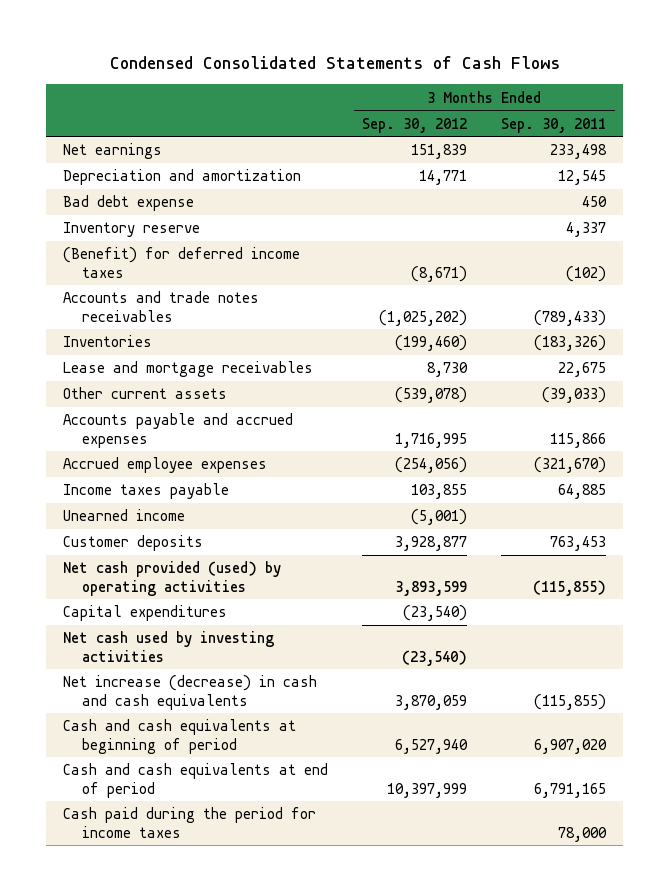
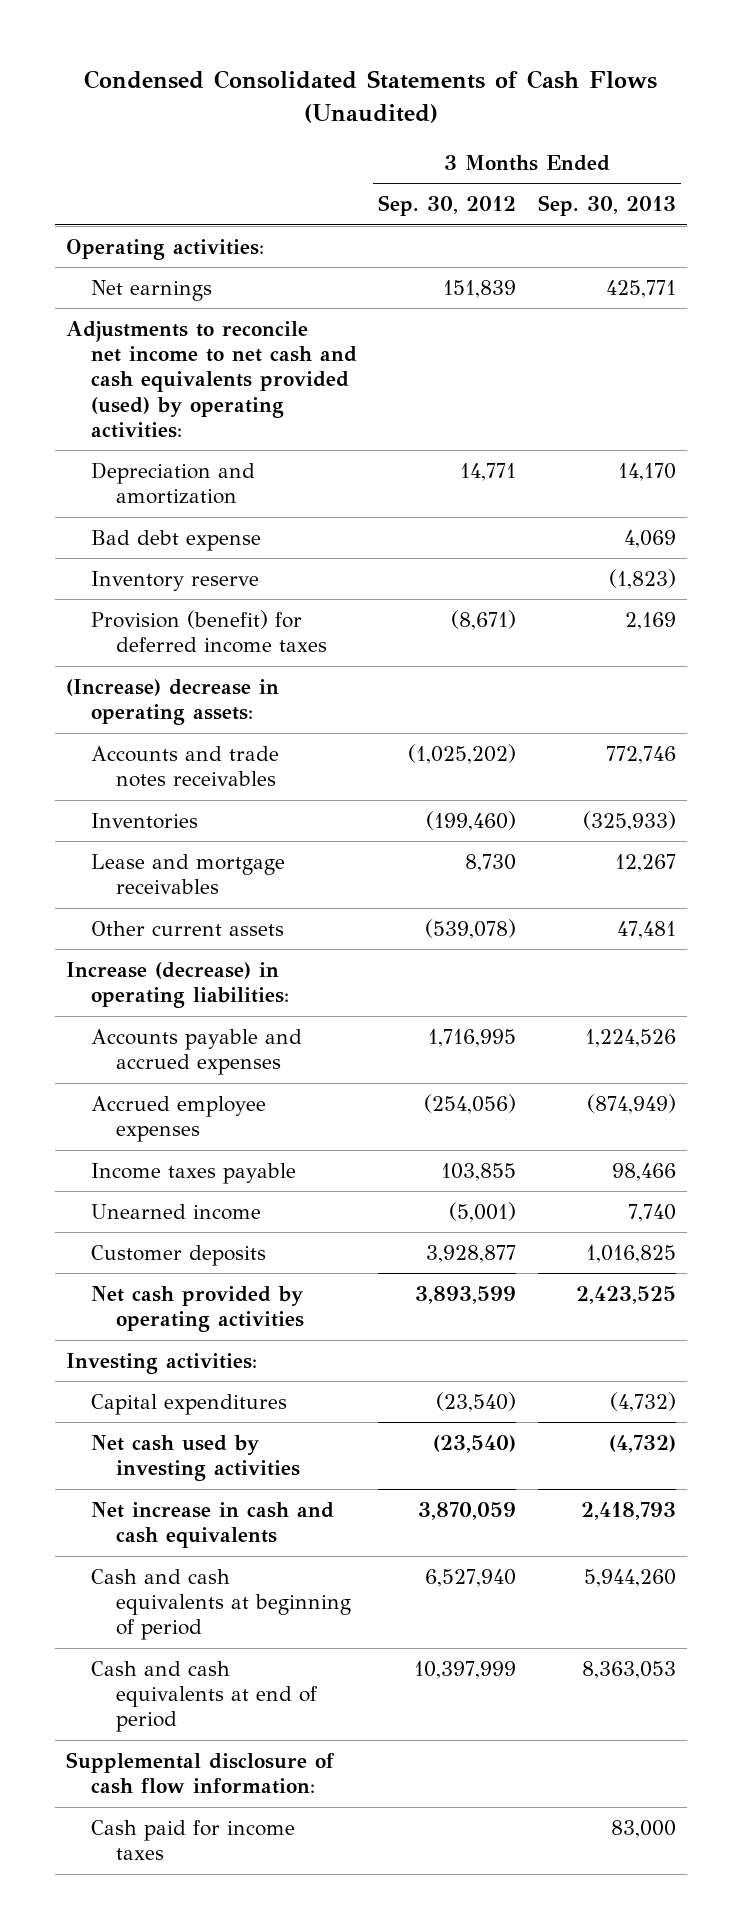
[109,56,560,70] Condensed Consolidated Statements of Cash Flows -> [84,70,658,123] Condensed Consolidated Statements of Cash Flows (Unaudited)
[501,117,607,133] Sep. 30, 2011 -> none
none -> [537,195,676,217] Sep. 30, 2013
none -> [66,238,265,260] Operating activities:
none -> [66,320,357,439] Adjustments to reconcile net income to net cash and cash equivalents provided (used) by operating activities:
[62,247,300,278] (Benefit) for deferred income taxes -> [90,609,327,654] Provision (benefit) for deferred income taxes
none -> [66,678,280,726] (Increase) decrease in operating assets:
none -> [66,961,289,1009] Increase (decrease) in operating liabilities:
[62,561,281,596] Net cash provided (used) by operating activities -> [90,1285,304,1333] Net cash provided by operating activities
none -> [66,1352,258,1374] Investing activities:
[62,675,317,710] Net increase (decrease) in cash and cash equivalents -> [90,1501,334,1549] Net increase in cash and cash equivalents
none -> [66,1751,336,1795] Supplemental disclosure of cash flow information:
[62,807,316,838] Cash paid during the period for income taxes -> [90,1819,295,1861] Cash paid for income taxes

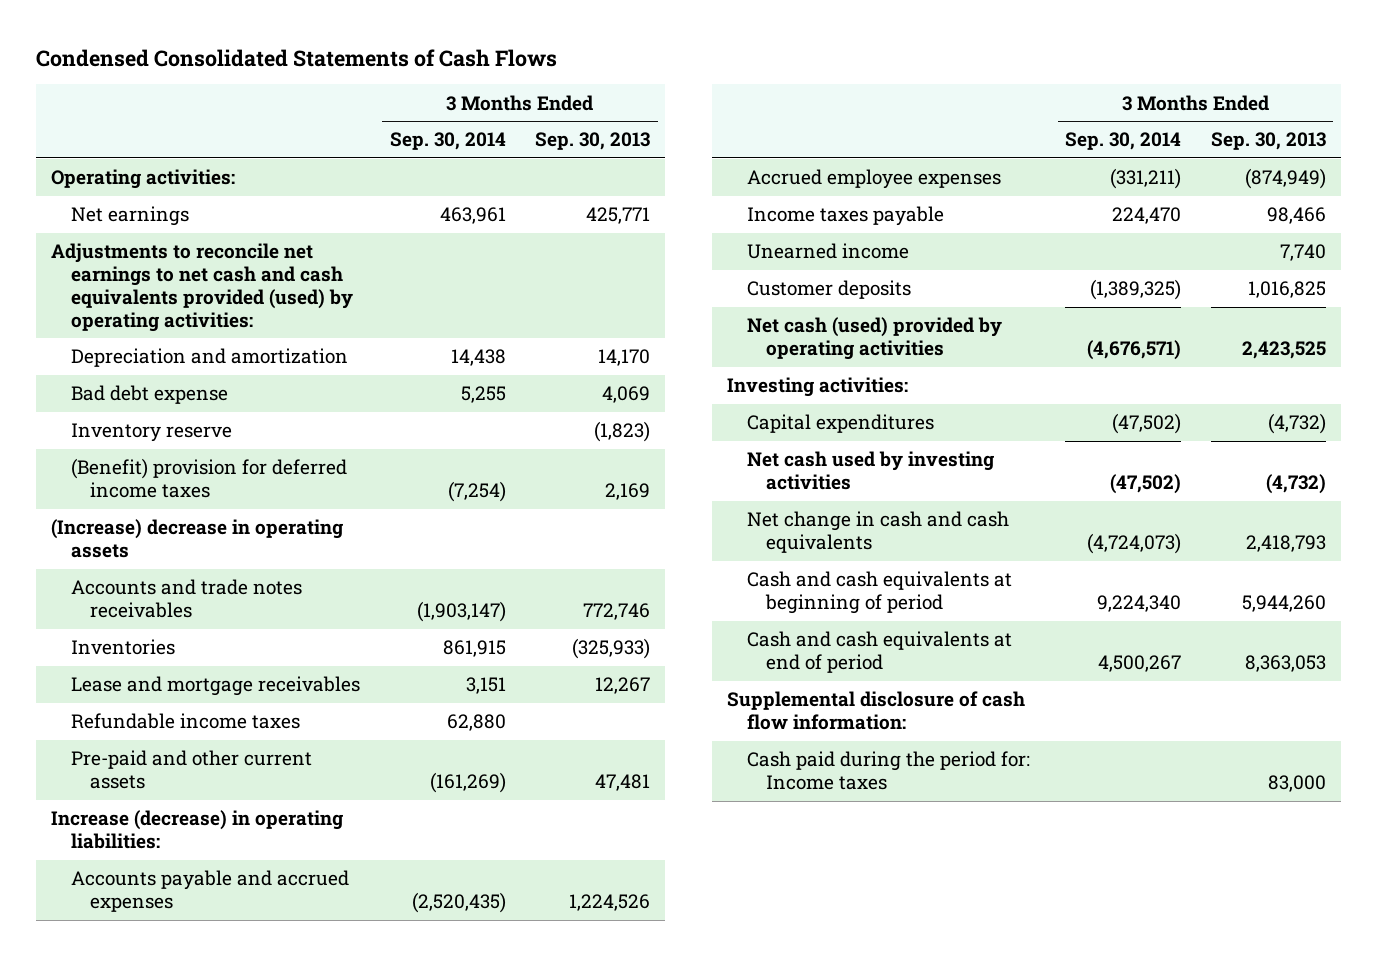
[84,70,658,123] Condensed Consolidated Statements of Cash Flows (Unaudited) -> [36,48,558,67] Condensed Consolidated Statements of Cash Flows
[378,195,517,217] Sep. 30, 2012 -> none
none -> [389,132,506,151] Sep. 30, 2014
[66,320,357,439] Adjustments to reconcile net income to net cash and cash equivalents provided (used) by operating activities: -> [51,243,353,332] Adjustments to reconcile net earnings to net cash and cash equivalents provided (used) by operating activities:
[90,609,327,654] Provision (benefit) for deferred income taxes -> [70,458,347,498] (Benefit) provision for deferred income taxes
[66,678,280,726] (Increase) decrease in operating assets: -> [51,519,344,558] (Increase) decrease in operating assets
none -> [70,713,300,730] Refundable income taxes
[90,920,284,936] Other current assets -> [70,750,312,789] Pre-paid and other current assets
[90,1285,304,1333] Net cash provided by operating activities -> [746,317,1002,360] Net cash (used) provided by operating activities
[90,1501,334,1549] Net increase in cash and cash equivalents -> [746,511,1009,553] Net change in cash and cash equivalents
[90,1819,295,1861] Cash paid for income taxes -> [746,751,1030,790] Cash paid during the period for: Income taxes

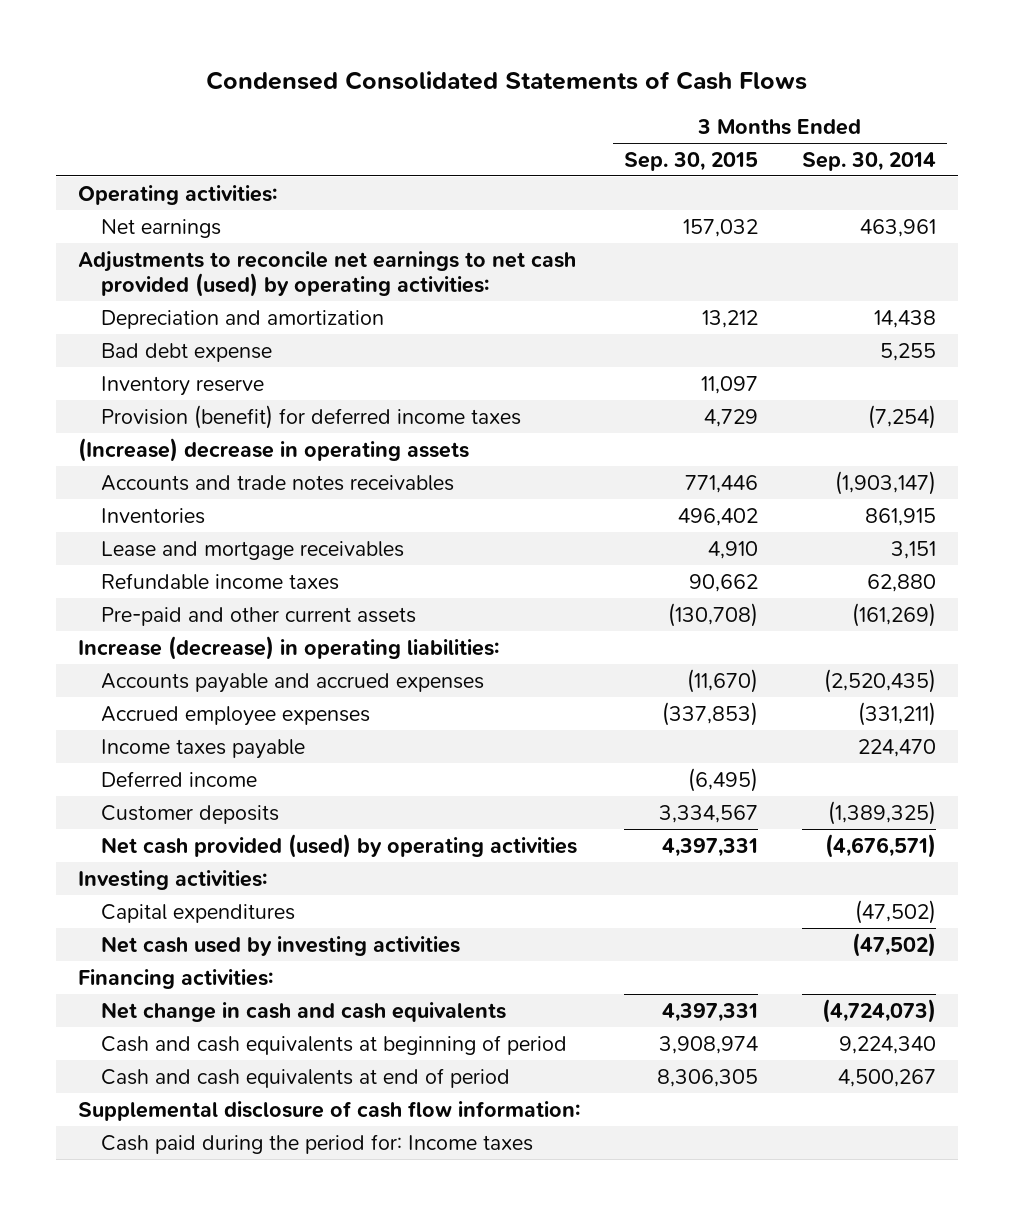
[535,132,651,151] Sep. 30, 2013 -> none
none -> [623,151,758,171] Sep. 30, 2015
[51,243,353,332] Adjustments to reconcile net earnings to net cash and cash equivalents provided (used) by operating activities: -> [77,250,576,297] Adjustments to reconcile net earnings to net cash provided (used) by operating activities:
[70,458,347,498] (Benefit) provision for deferred income taxes -> [100,404,521,429] Provision (benefit) for deferred income taxes
[746,243,909,260] Unearned income -> [100,770,257,787] Deferred income
[746,317,1002,360] Net cash (used) provided by operating activities -> [100,833,577,858] Net cash provided (used) by operating activities
none -> [77,968,273,989] Financing activities:

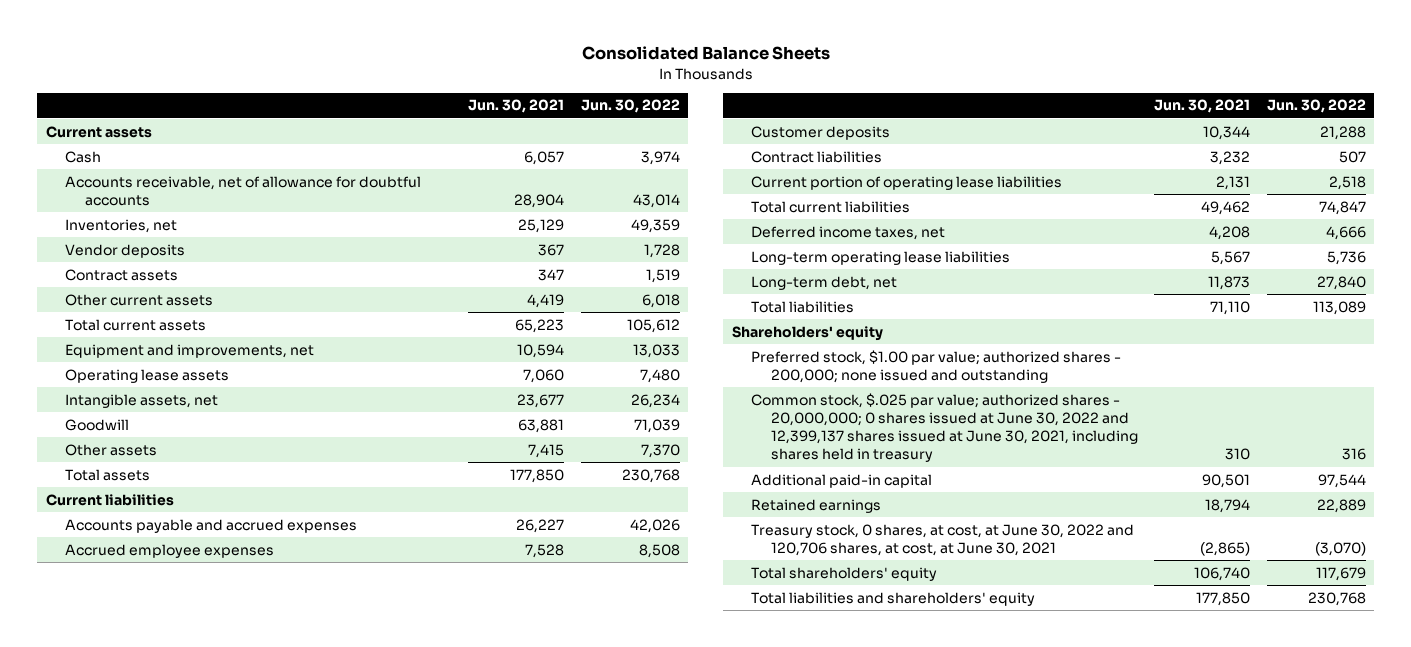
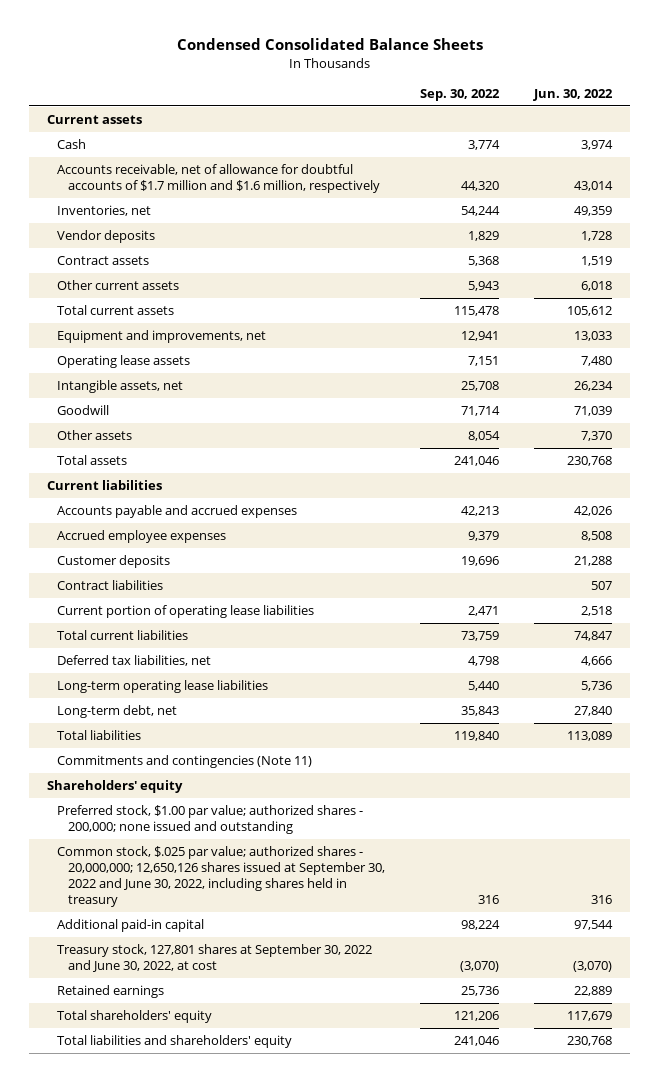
[581,46,830,61] Consolidated Balance Sheets -> [176,37,483,50] Condensed Consolidated Balance Sheets
[468,99,565,114] Jun. 30, 2021 -> none
none -> [419,88,500,101] Sep. 30, 2022
[65,175,422,206] Accounts receivable, net of allowance for doubtful accounts -> [57,164,380,194] Accounts receivable, net of allowance for doubtful accounts of $1.7 million and $1.6 million, respectively
[751,225,946,240] Deferred income taxes, net -> [57,655,212,667] Deferred tax liabilities, net
none -> [57,755,313,769] Commitments and contingencies (Note 11)
[751,392,1139,463] Common stock, $.025 par value; authorized shares - 20,000,000; 0 shares issued at June 30, 2022 and 12,399,137 shares issued at June 30, 2021, including shares held in treasury -> [57,846,385,908] Common stock, $.025 par value; authorized shares - 20,000,000; 12,650,126 shares issued at September 30, 2022 and June 30, 2022, including shares held in treasury
none -> [57,944,373,973] Treasury stock, 127,801 shares at September 30, 2022 and June 30, 2022, at cost
[751,523,1135,556] Treasury stock, 0 shares, at cost, at June 30, 2022 and 120,706 shares, at cost, at June 30, 2021 -> none

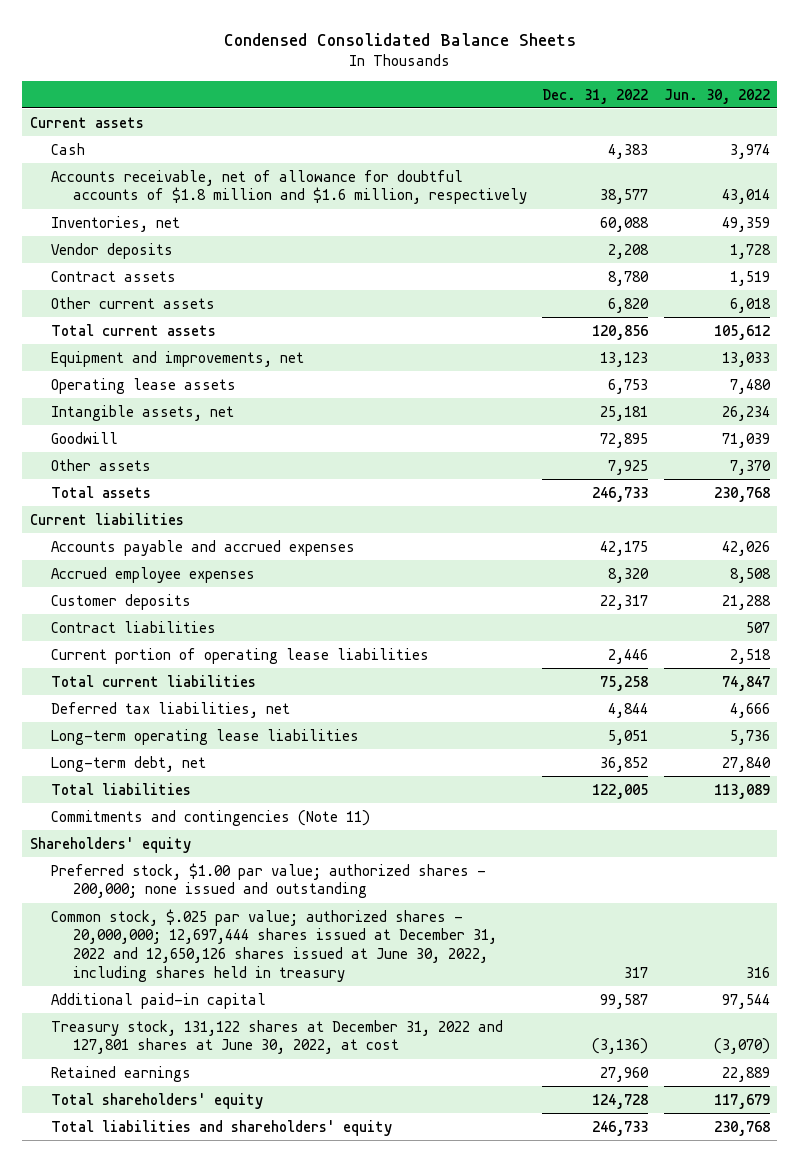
[419,88,500,101] Sep. 30, 2022 -> none
none -> [542,88,649,104] Dec. 31, 2022
[57,164,380,194] Accounts receivable, net of allowance for doubtful accounts of $1.7 million and $1.6 million, respectively -> [51,169,527,205] Accounts receivable, net of allowance for doubtful accounts of $1.8 million and $1.6 million, respectively
[57,846,385,908] Common stock, $.025 par value; authorized shares - 20,000,000; 12,650,126 shares issued at September 30, 2022 and June 30, 2022, including shares held in treasury -> [51,908,497,982] Common stock, $.025 par value; authorized shares - 20,000,000; 12,697,444 shares issued at December 31, 2022 and 12,650,126 shares issued at June 30, 2022, including shares held in treasury
[57,944,373,973] Treasury stock, 127,801 shares at September 30, 2022 and June 30, 2022, at cost -> [51,1019,504,1055] Treasury stock, 131,122 shares at December 31, 2022 and 127,801 shares at June 30, 2022, at cost

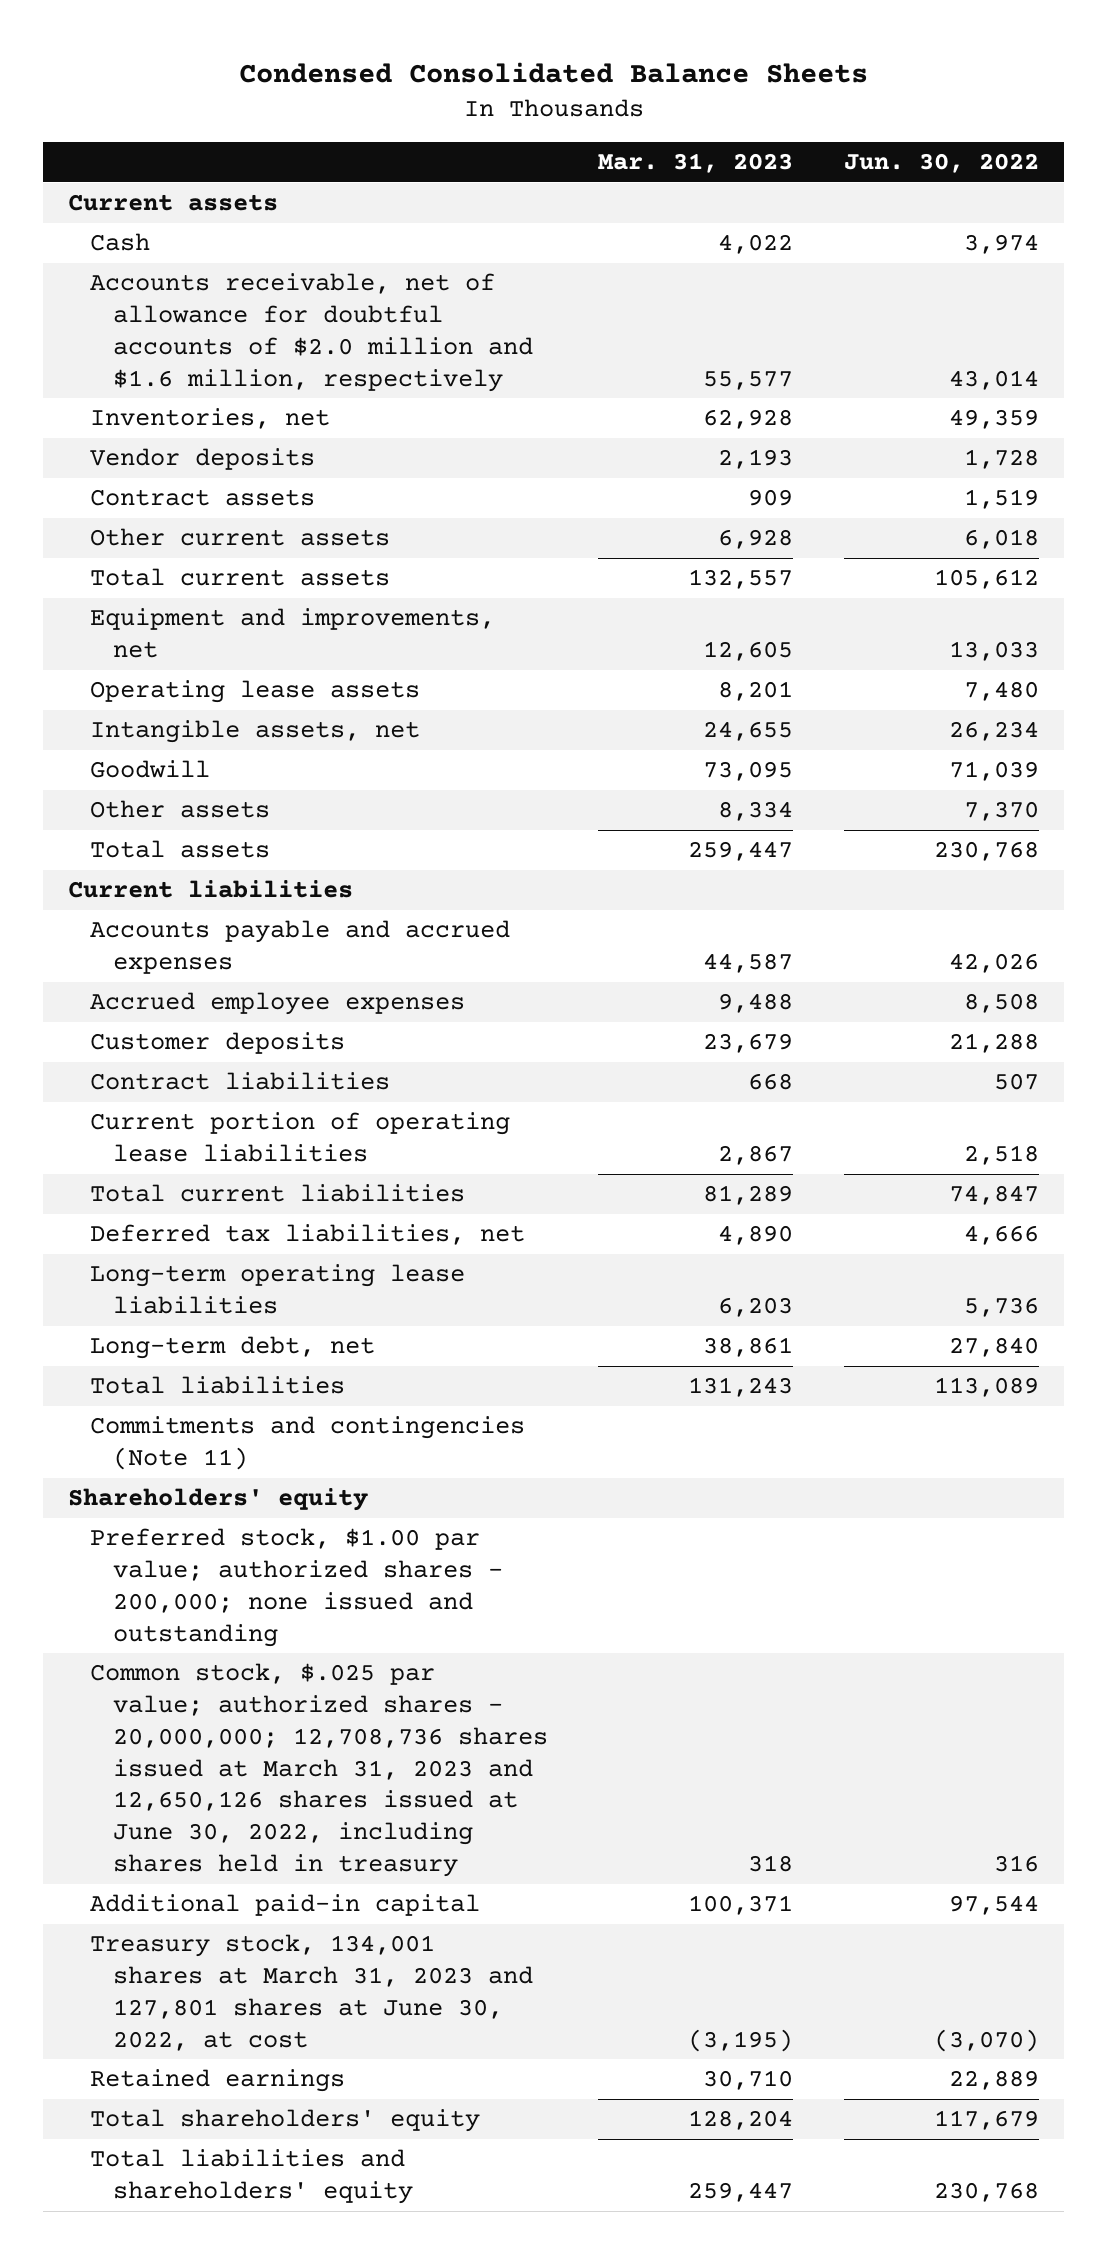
[542,88,649,104] Dec. 31, 2022 -> none
none -> [598,152,794,173] Mar. 31, 2023
[51,169,527,205] Accounts receivable, net of allowance for doubtful accounts of $1.8 million and $1.6 million, respectively -> [90,273,533,392] Accounts receivable, net of allowance for doubtful accounts of $2.0 million and $1.6 million, respectively
[51,908,497,982] Common stock, $.025 par value; authorized shares - 20,000,000; 12,697,444 shares issued at December 31, 2022 and 12,650,126 shares issued at June 30, 2022, including shares held in treasury -> [90,1663,548,1877] Common stock, $.025 par value; authorized shares - 20,000,000; 12,708,736 shares issued at March 31, 2023 and 12,650,126 shares issued at June 30, 2022, including shares held in treasury
[51,1019,504,1055] Treasury stock, 131,122 shares at December 31, 2022 and 127,801 shares at June 30, 2022, at cost -> [90,1934,533,2051] Treasury stock, 134,001 shares at March 31, 2023 and 127,801 shares at June 30, 2022, at cost

